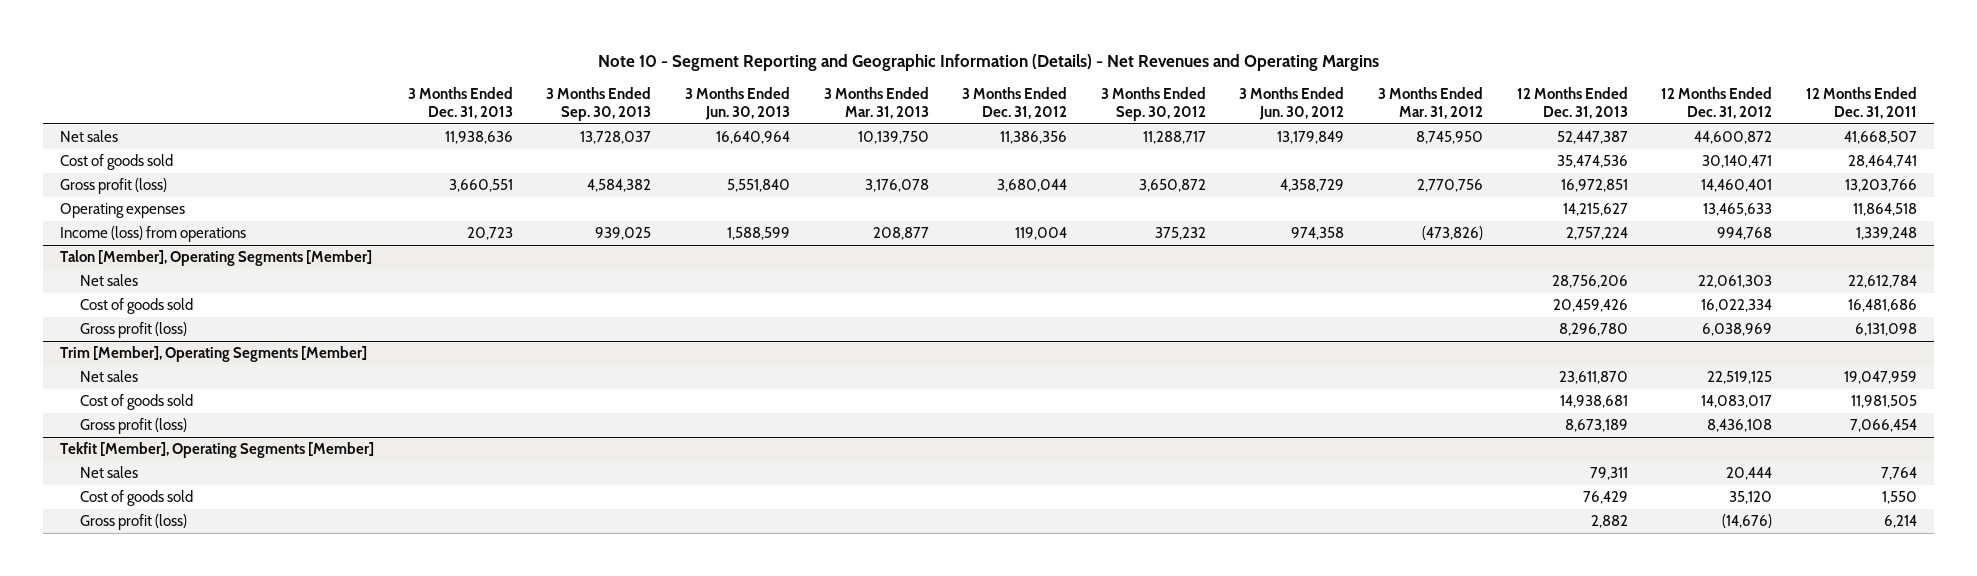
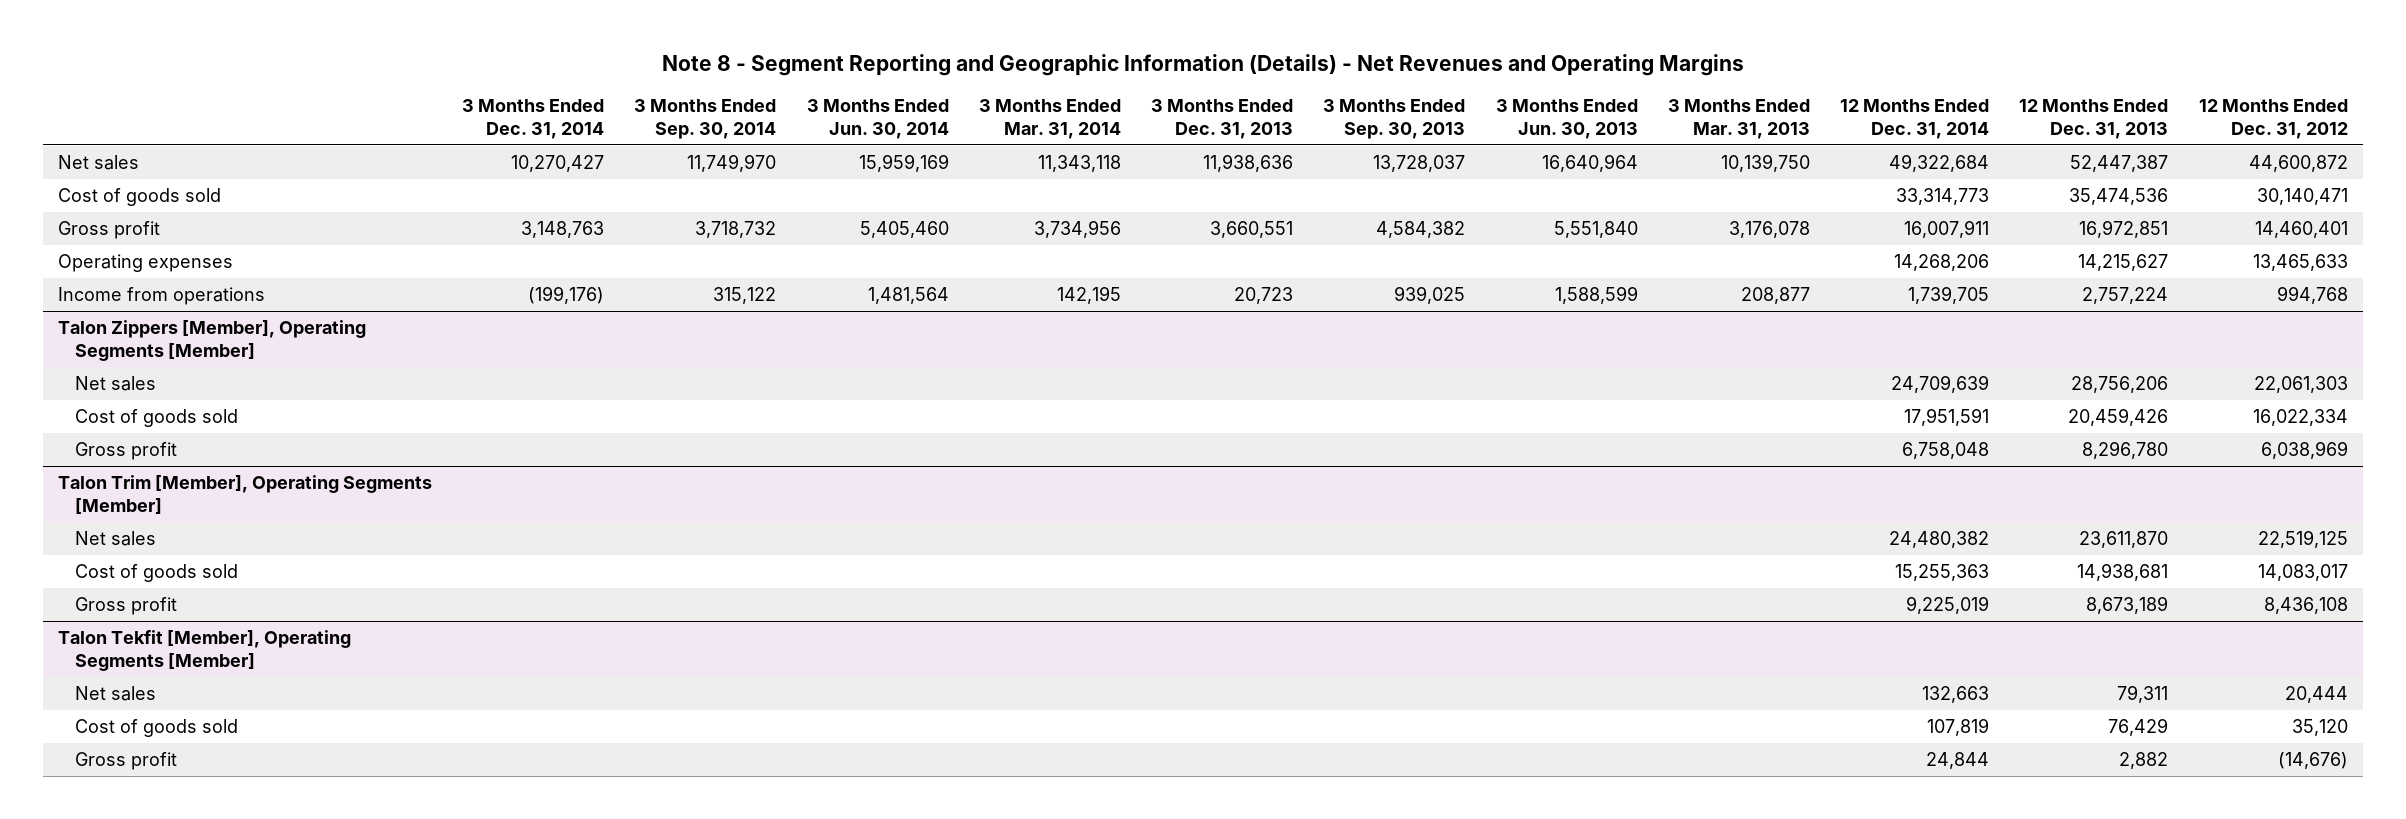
[597,53,1379,71] Note 10 - Segment Reporting and Geographic Information (Details) - Net Revenues and Operating Margins -> [661,53,1744,76] Note 8 - Segment Reporting and Geographic Information (Details) - Net Revenues and Operating Margins
[962,86,1068,119] 3 Months Ended Dec. 31, 2012 -> none
[1100,86,1206,121] 3 Months Ended Sep. 30, 2012 -> none
[1239,86,1345,120] 3 Months Ended Jun. 30, 2012 -> none
[1378,86,1484,119] 3 Months Ended Mar. 31, 2012 -> none
[1805,86,1917,119] 12 Months Ended Dec. 31, 2011 -> none
none -> [462,99,605,139] 3 Months Ended Dec. 31, 2014
none -> [634,99,777,139] 3 Months Ended Sep. 30, 2014
none -> [806,99,949,139] 3 Months Ended Jun. 30, 2014
none -> [978,99,1121,139] 3 Months Ended Mar. 31, 2014
none -> [1840,99,1990,139] 12 Months Ended Dec. 31, 2014
[60,178,168,195] Gross profit (loss) -> [58,221,161,240] Gross profit
[60,226,247,243] Income (loss) from operations -> [58,287,266,306] Income from operations
[60,250,373,267] Talon [Member], Operating Segments [Member] -> [58,320,367,361] Talon Zippers [Member], Operating Segments [Member]
[79,322,187,339] Gross profit (loss) -> [74,442,177,461] Gross profit
[60,346,368,363] Trim [Member], Operating Segments [Member] -> [58,475,433,515] Talon Trim [Member], Operating Segments [Member]
[79,418,187,435] Gross profit (loss) -> [74,597,177,616] Gross profit
[60,442,375,459] Tekfit [Member], Operating Segments [Member] -> [58,630,352,671] Talon Tekfit [Member], Operating Segments [Member]
[79,514,187,531] Gross profit (loss) -> [74,752,177,771] Gross profit

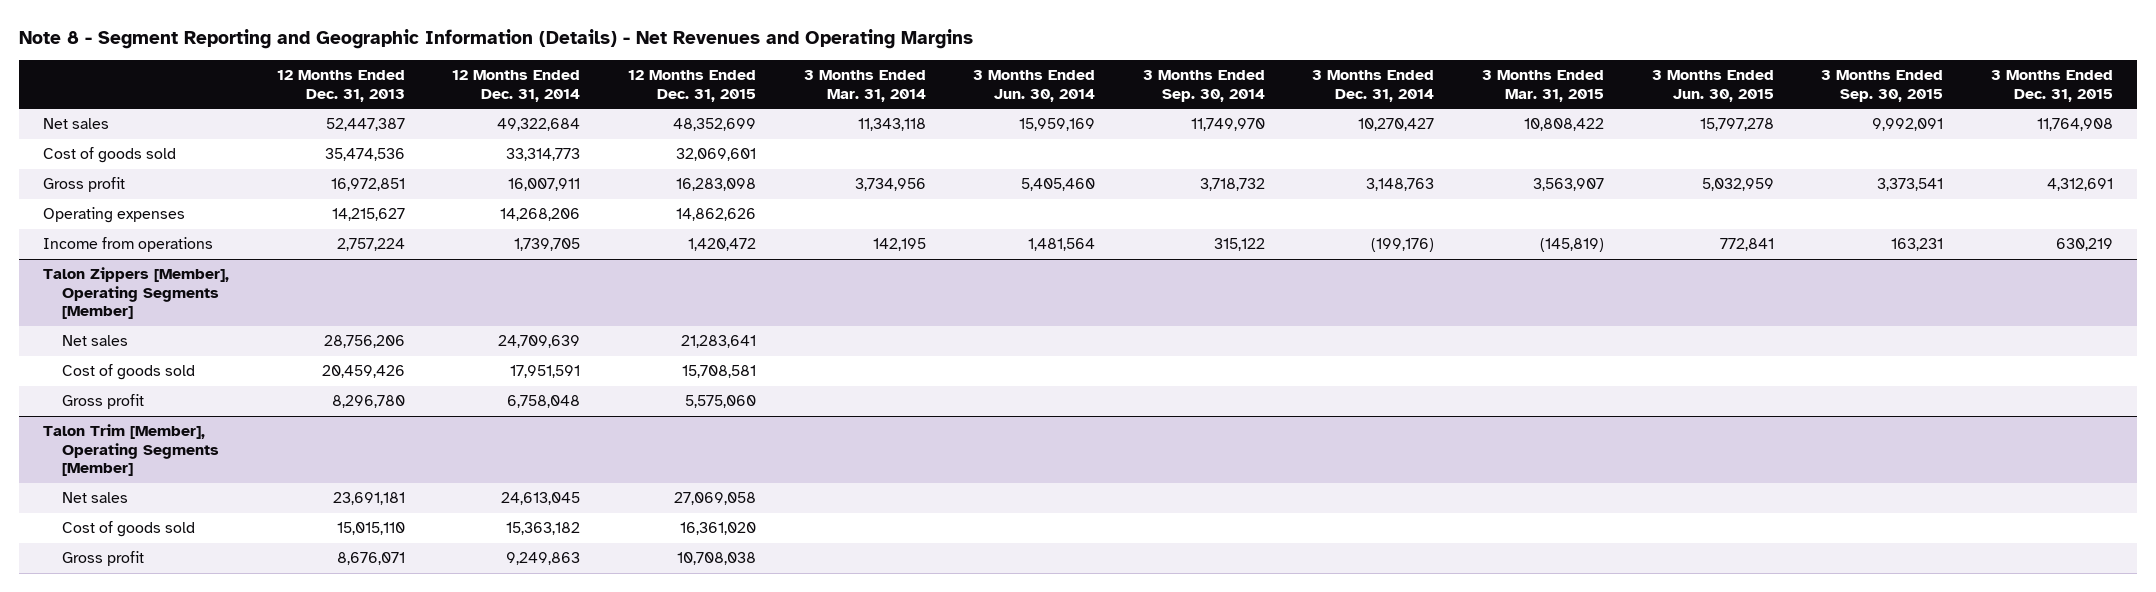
[1151,99,1294,139] 3 Months Ended Dec. 31, 2013 -> none
[1323,99,1466,139] 3 Months Ended Sep. 30, 2013 -> none
[1495,99,1638,139] 3 Months Ended Jun. 30, 2013 -> none
[1667,99,1810,139] 3 Months Ended Mar. 31, 2013 -> none
[2198,99,2348,139] 12 Months Ended Dec. 31, 2012 -> none
none -> [627,70,756,102] 12 Months Ended Dec. 31, 2015
none -> [1482,70,1605,102] 3 Months Ended Mar. 31, 2015
none -> [1651,70,1774,102] 3 Months Ended Jun. 30, 2015
none -> [1821,70,1944,102] 3 Months Ended Sep. 30, 2015
none -> [1991,70,2114,102] 3 Months Ended Dec. 31, 2015
[58,630,352,671] Talon Tekfit [Member], Operating Segments [Member] -> none
[74,686,156,702] Net sales -> none
[74,719,238,738] Cost of goods sold -> none
[74,752,177,771] Gross profit -> none
[1889,531,1990,549] 24,480,382 -> [501,492,581,506] 24,613,045
[2079,531,2169,549] 23,611,870 -> [332,492,405,506] 23,691,181
[1895,564,1990,582] 15,255,363 -> [506,522,581,536] 15,363,182
[2077,563,2169,582] 14,938,681 -> [336,522,405,536] 15,015,110
[1906,596,1990,615] 9,225,019 -> [506,552,581,566] 9,249,863
[2086,596,2169,615] 8,673,189 -> [336,552,405,566] 8,676,071

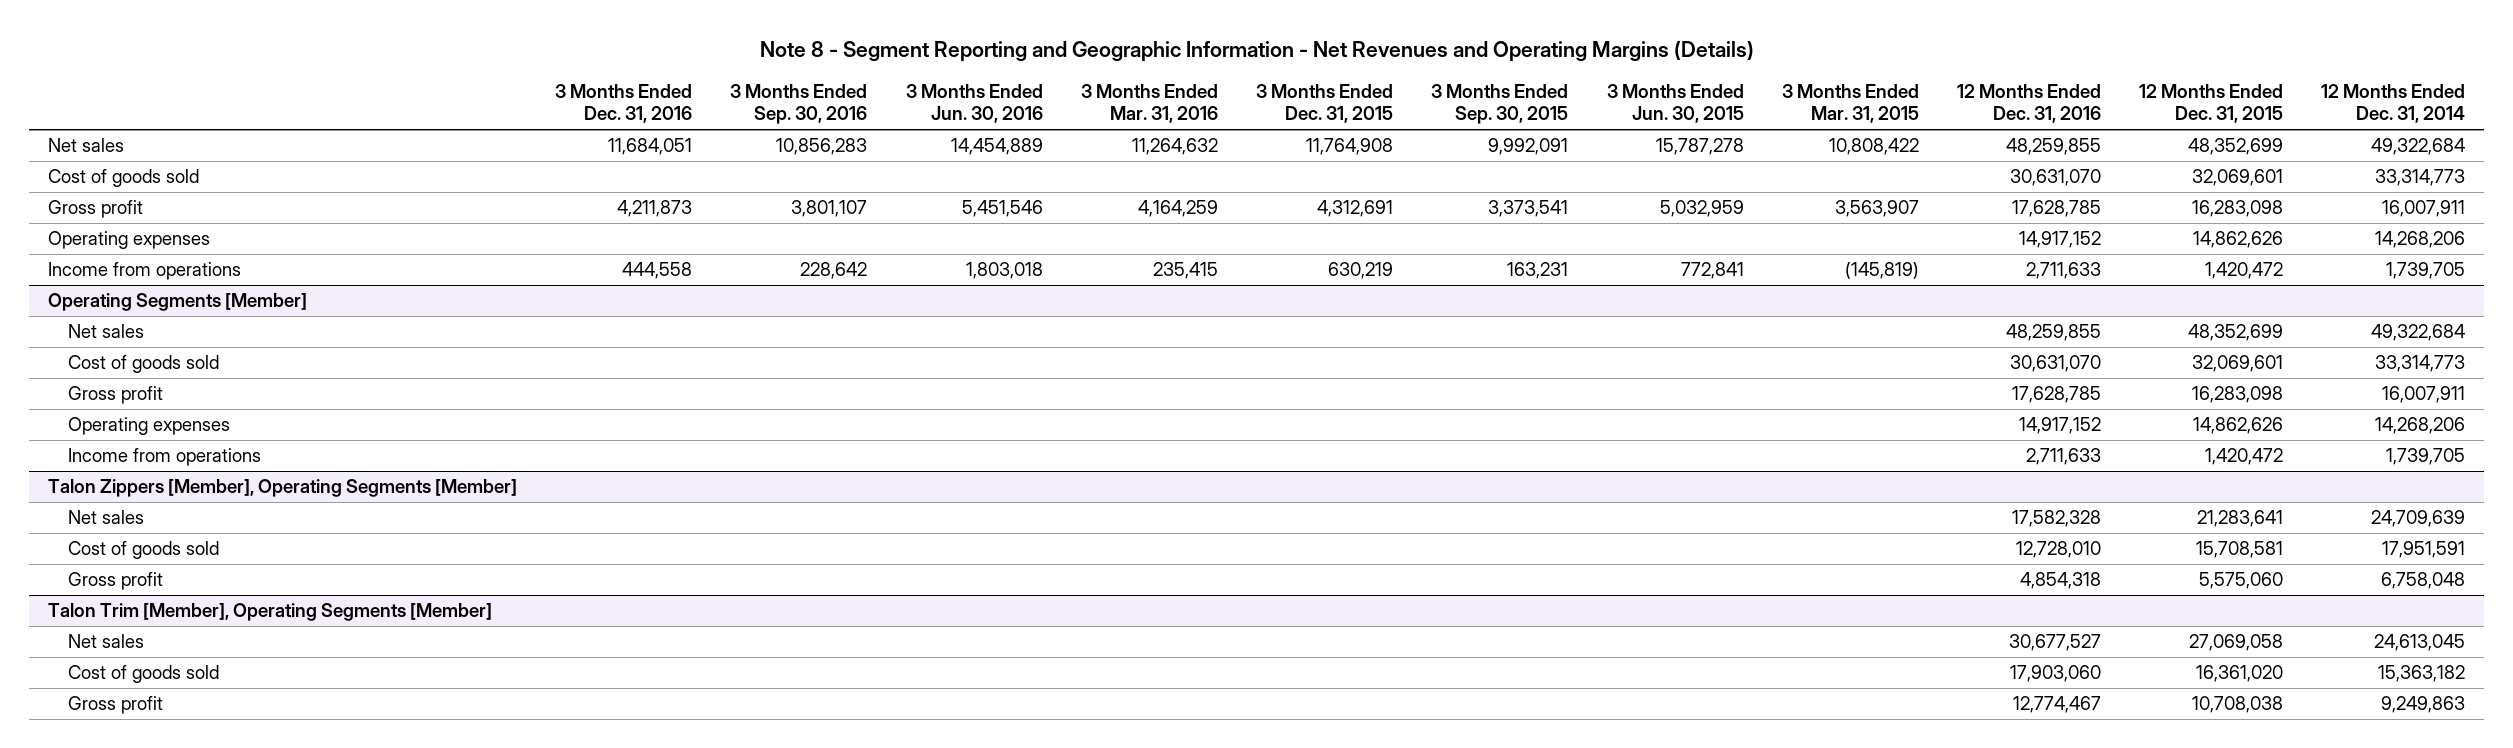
[19,28,974,49] Note 8 - Segment Reporting and Geographic Information (Details) - Net Revenues and Operating Margins -> [759,40,1754,63] Note 8 - Segment Reporting and Geographic Information - Net Revenues and Operating Margins (Details)
[276,70,405,102] 12 Months Ended Dec. 31, 2013 -> none
[803,70,926,102] 3 Months Ended Mar. 31, 2014 -> none
[973,70,1096,102] 3 Months Ended Jun. 30, 2014 -> none
[1142,70,1265,102] 3 Months Ended Sep. 30, 2014 -> none
[1312,70,1435,102] 3 Months Ended Dec. 31, 2014 -> none
none -> [555,83,693,124] 3 Months Ended Dec. 31, 2016
none -> [730,83,868,125] 3 Months Ended Sep. 30, 2016
none -> [905,83,1043,124] 3 Months Ended Jun. 30, 2016
none -> [1080,83,1218,124] 3 Months Ended Mar. 31, 2016
none -> [1956,83,2101,124] 12 Months Ended Dec. 31, 2016
[1699,118,1774,132] 15,797,278 -> [1655,138,1744,156] 15,787,278
none -> [48,293,308,312] Operating Segments [Member]
none -> [68,324,145,339] Net sales
none -> [68,355,220,374] Cost of goods sold
none -> [68,386,164,405] Gross profit
none -> [68,417,231,436] Operating expenses
none -> [68,448,262,467] Income from operations

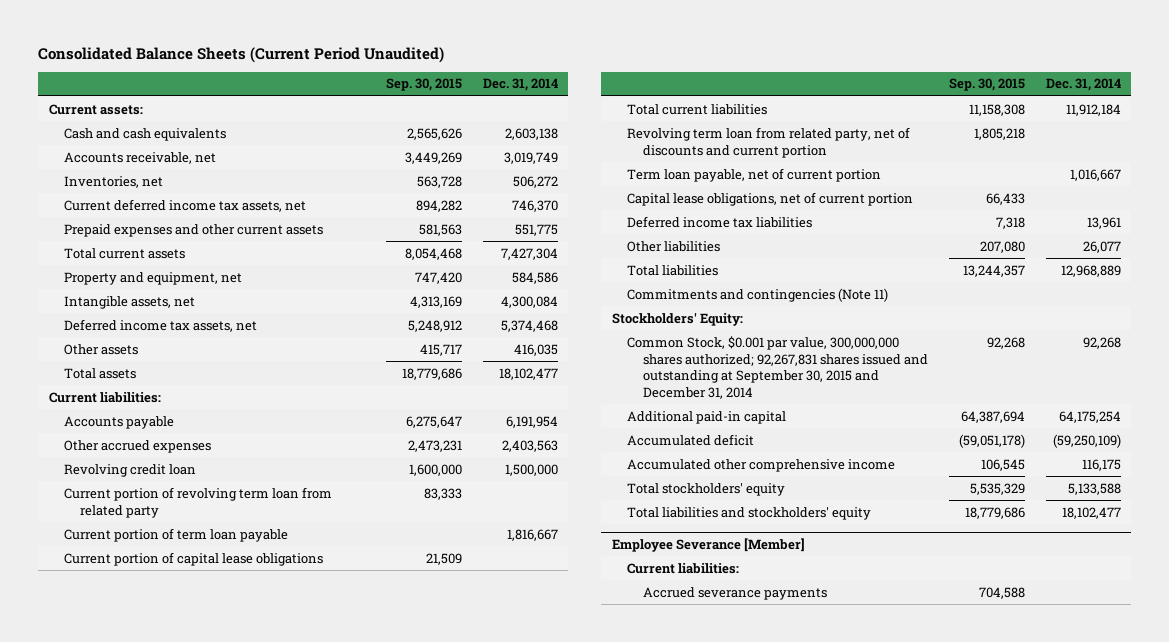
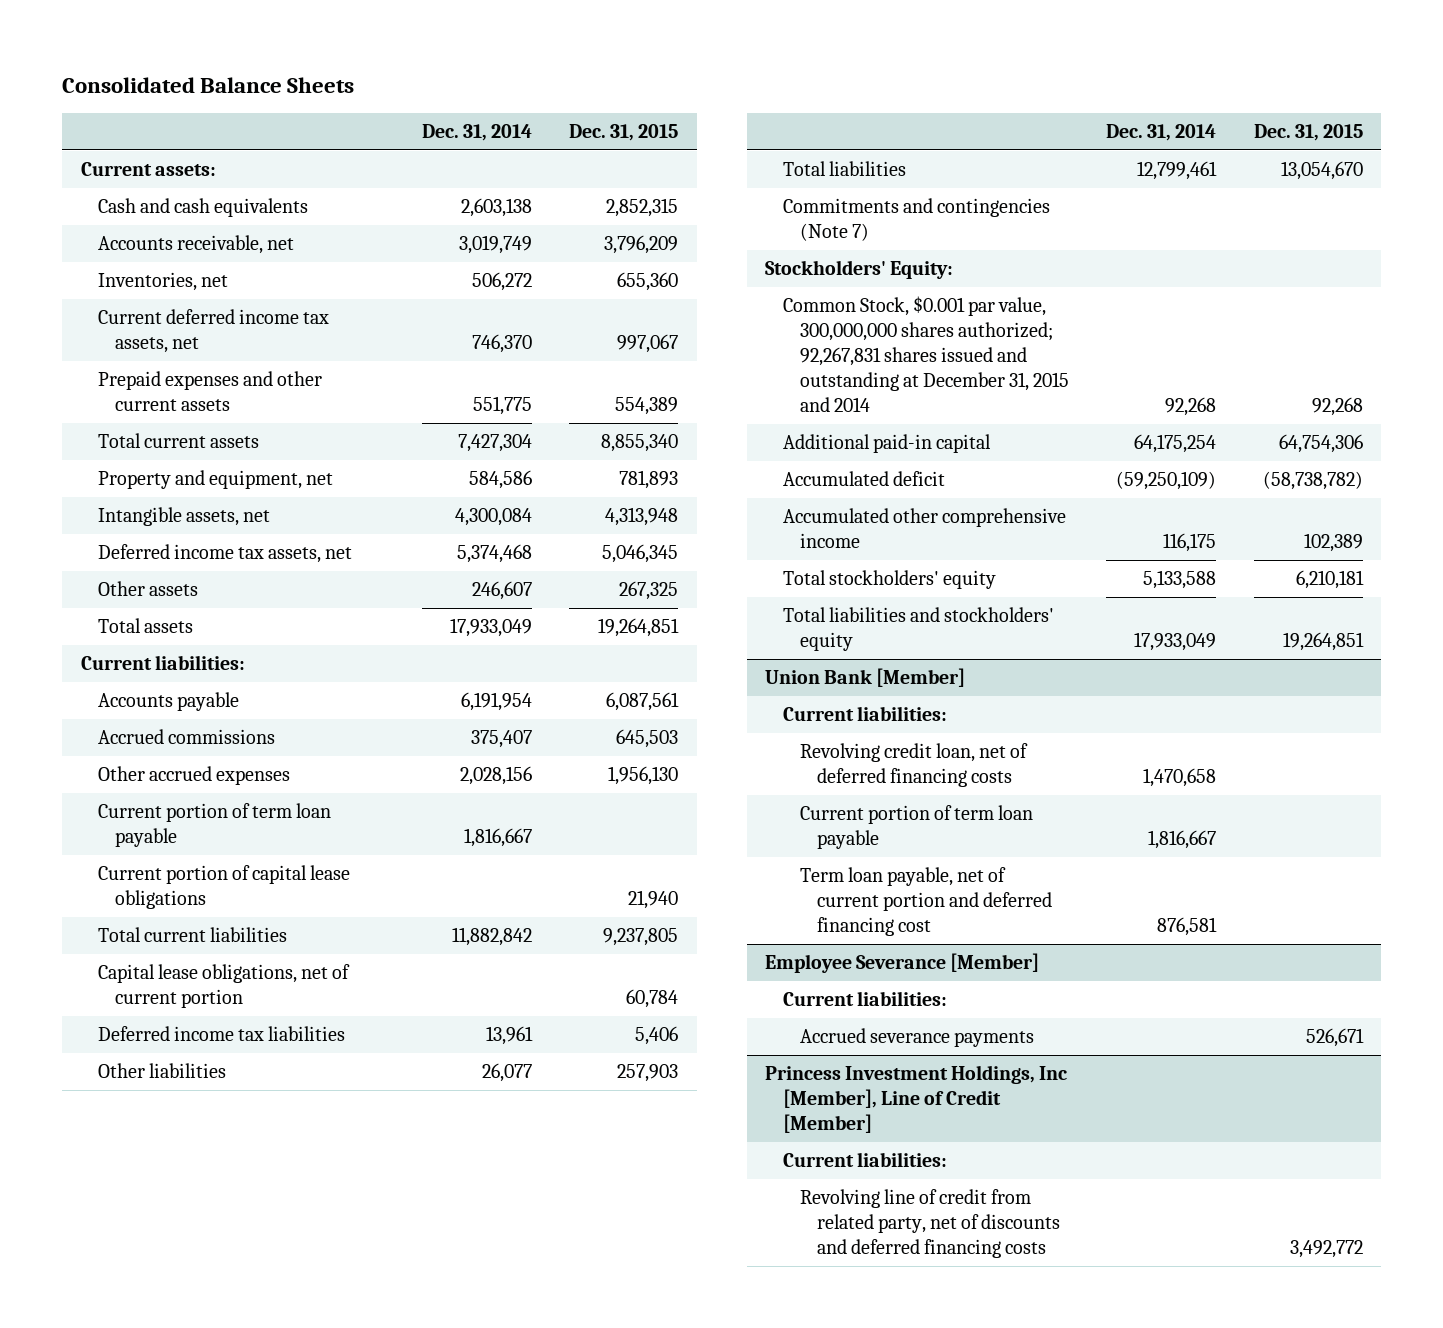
[38,46,445,63] Consolidated Balance Sheets (Current Period Unaudited) -> [62,77,355,94] Consolidated Balance Sheets
[385,78,462,92] Sep. 30, 2015 -> none
none -> [569,124,679,142] Dec. 31, 2015
[513,343,558,356] 416,035 -> [471,581,532,601] 246,607
[498,367,558,380] 18,102,477 -> [449,618,532,638] 17,933,049
[64,463,197,477] Revolving credit loan -> none
[64,486,333,518] Current portion of revolving term loan from related party -> none
none -> [98,729,276,745] Accrued commissions
[501,439,558,452] 2,403,563 -> [459,766,532,786] 2,028,156
[627,126,911,158] Revolving term loan from related party, net of discounts and current portion -> none
[627,167,882,182] Term loan payable, net of current portion -> none
[1065,103,1121,116] 11,912,184 -> [451,927,532,947] 11,882,842
[1060,264,1121,277] 12,968,889 -> [1137,161,1218,181] 12,799,461
[627,287,889,302] Commitments and contingencies (Note 11) -> [782,198,1050,242] Commitments and contingencies (Note 7)
[627,335,928,400] Common Stock, $0.001 par value, 300,000,000 shares authorized; 92,267,831 shares issued and outstanding at September 30, 2015 and December 31, 2014 -> [782,296,1070,413] Common Stock, $0.001 par value, 300,000,000 shares authorized; 92,267,831 shares issued and outstanding at December 31, 2015 and 2014
[1061,506,1121,519] 18,102,477 -> [1134,632,1217,652] 17,933,049
none -> [765,668,966,688] Union Bank [Member]
none -> [782,706,947,722] Current liabilities:
none -> [800,743,1029,788] Revolving credit loan, net of deferred financing costs
none -> [800,805,1034,850] Current portion of term loan payable
none -> [800,867,1053,937] Term loan payable, net of current portion and deferred financing cost
none -> [765,1065,1068,1134] Princess Investment Holdings, Inc [Member], Line of Credit [Member]
none -> [782,1152,947,1168] Current liabilities:
none -> [800,1189,1061,1259] Revolving line of credit from related party, net of discounts and deferred financing costs

